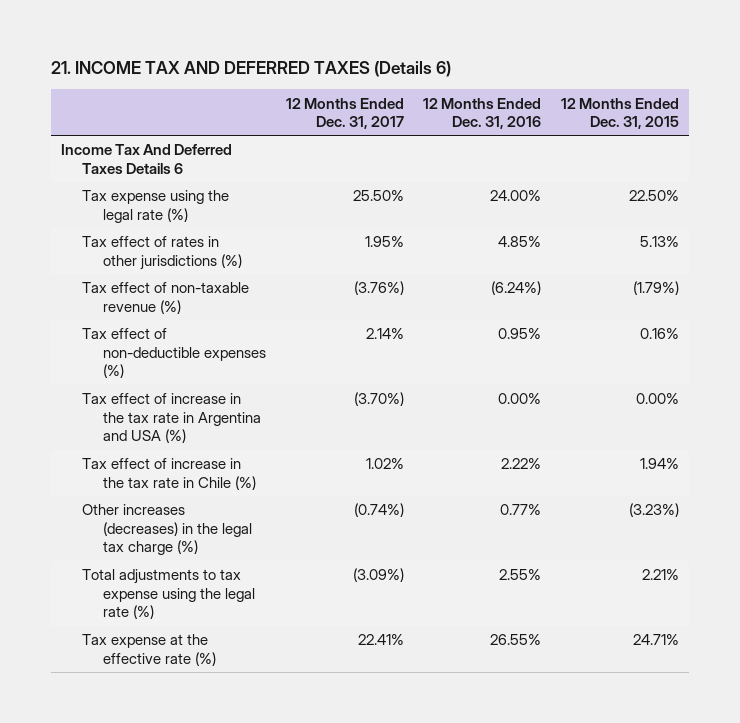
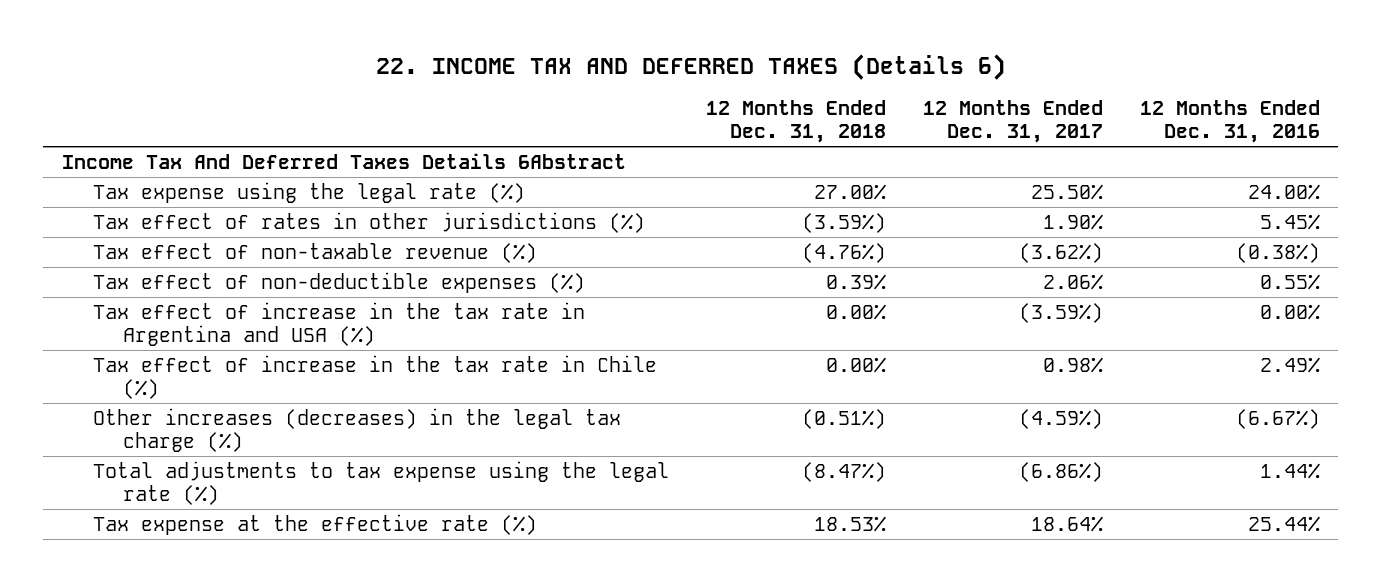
[51,61,452,78] 21. INCOME TAX AND DEFERRED TAXES (Details 6) -> [375,53,1006,80] 22. INCOME TAX AND DEFERRED TAXES (Details 6)
[561,97,680,130] 12 Months Ended Dec. 31, 2015 -> none
none -> [705,99,886,144] 12 Months Ended Dec. 31, 2018
[61,144,233,174] Income Tax And Deferred Taxes Details 6 -> [61,152,626,169] Income Tax And Deferred Taxes Details 6Abstract
[364,236,404,248] 1.95% -> [1042,213,1103,230] 1.90%
[498,236,542,248] 4.85% -> [1259,213,1320,230] 5.45%
[353,281,404,296] (3.76%) -> [1018,242,1103,263] (3.62%)
[491,281,542,296] (6.24%) -> [1235,242,1320,263] (0.38%)
[365,328,404,340] 2.14% -> [1042,273,1103,290] 2.06%
[498,328,542,340] 0.95% -> [1259,273,1320,290] 0.55%
[353,392,404,407] (3.70%) -> [1018,302,1103,323] (3.59%)
[365,458,404,470] 1.02% -> [1042,356,1103,373] 0.98%
[501,458,542,470] 2.22% -> [1259,356,1320,373] 2.49%
[353,503,404,518] (0.74%) -> [1018,408,1103,429] (4.59%)
[500,504,542,516] 0.77% -> [1235,408,1320,429] (6.67%)
[352,568,404,583] (3.09%) -> [1018,461,1103,482] (6.86%)
[499,569,542,581] 2.55% -> [1259,462,1320,479] 1.44%
[357,634,404,646] 22.41% -> [1030,515,1103,532] 18.64%
[490,634,542,646] 26.55% -> [1247,515,1320,532] 25.44%

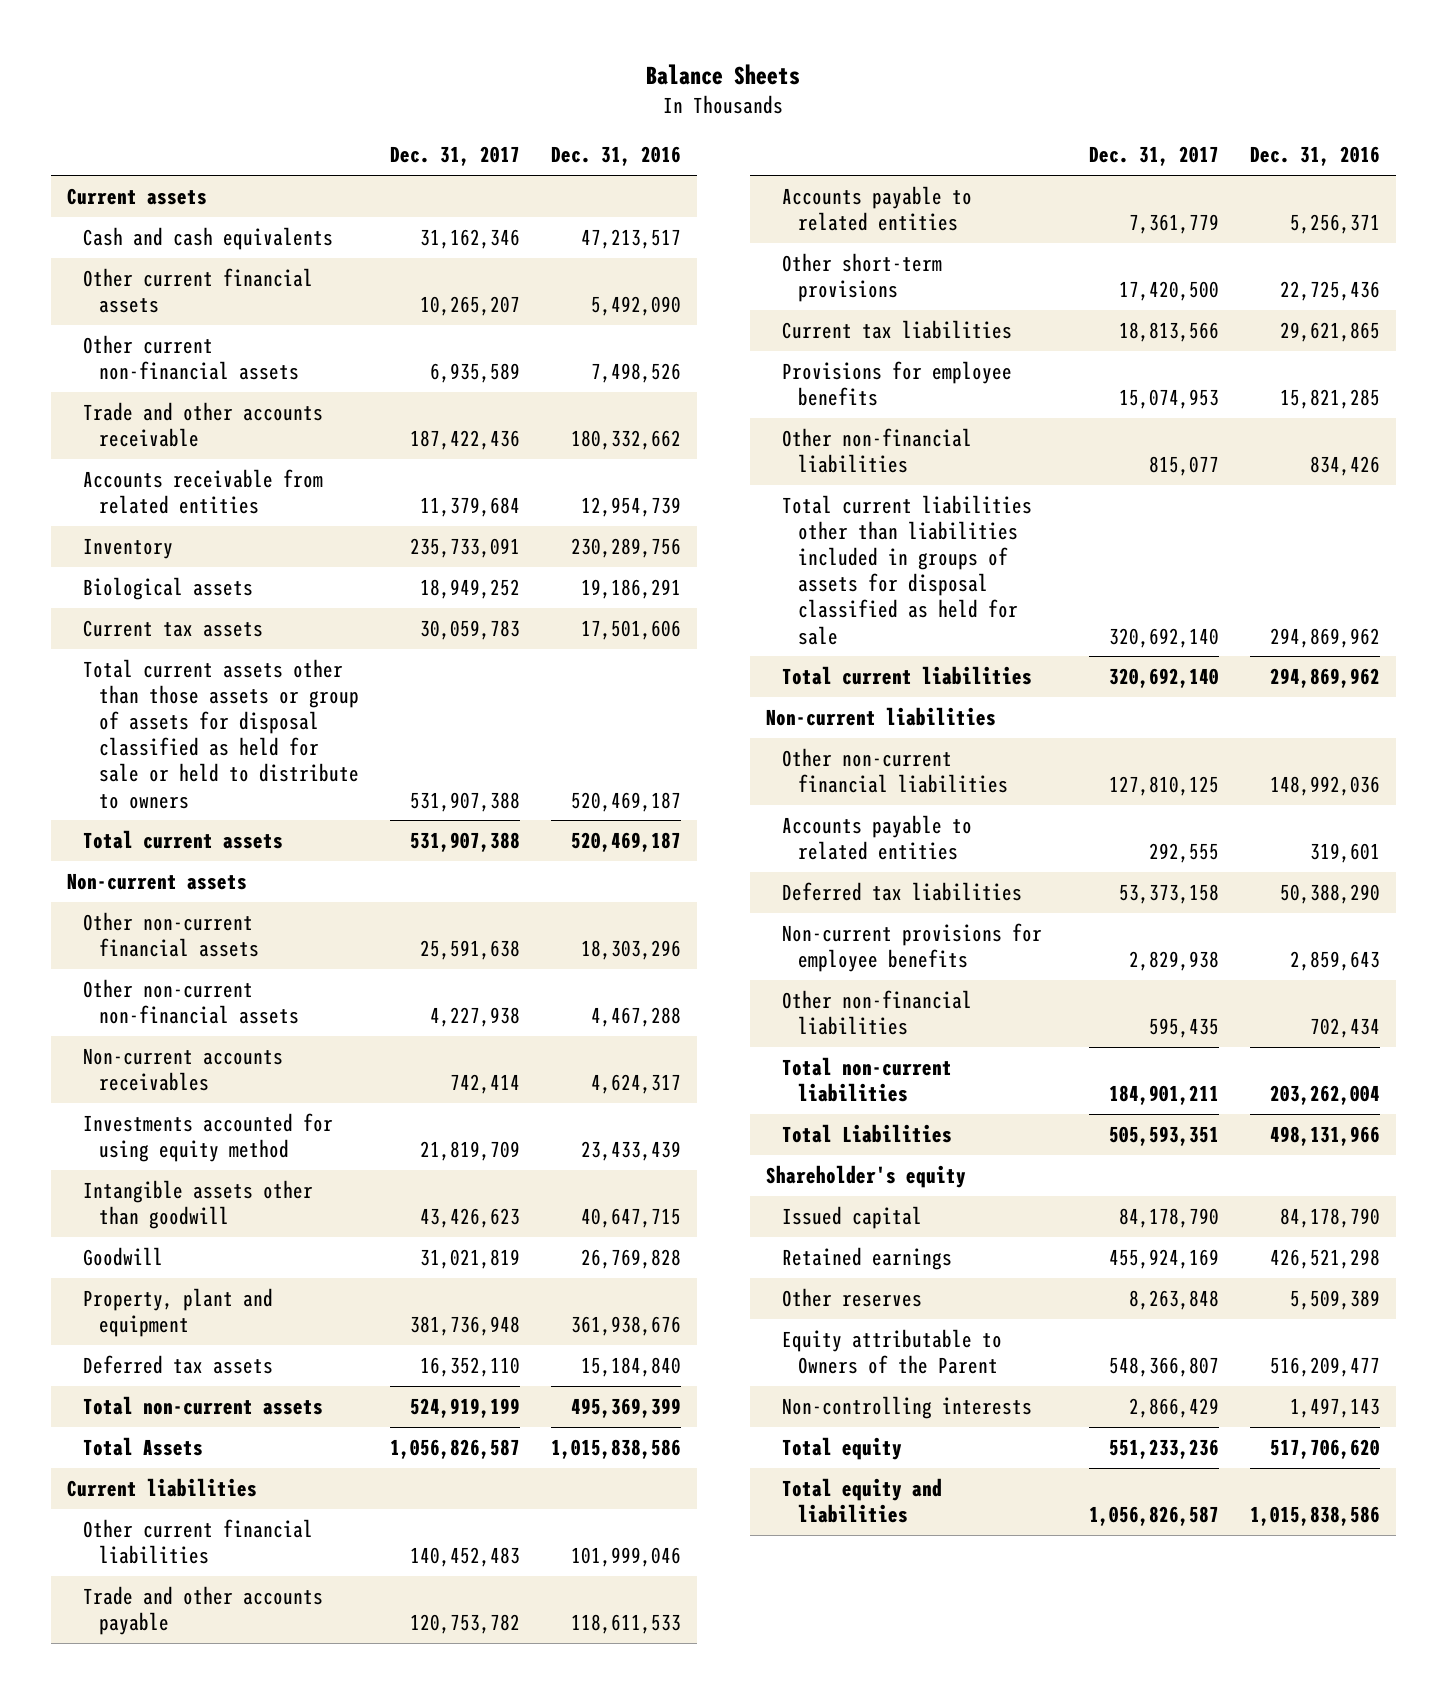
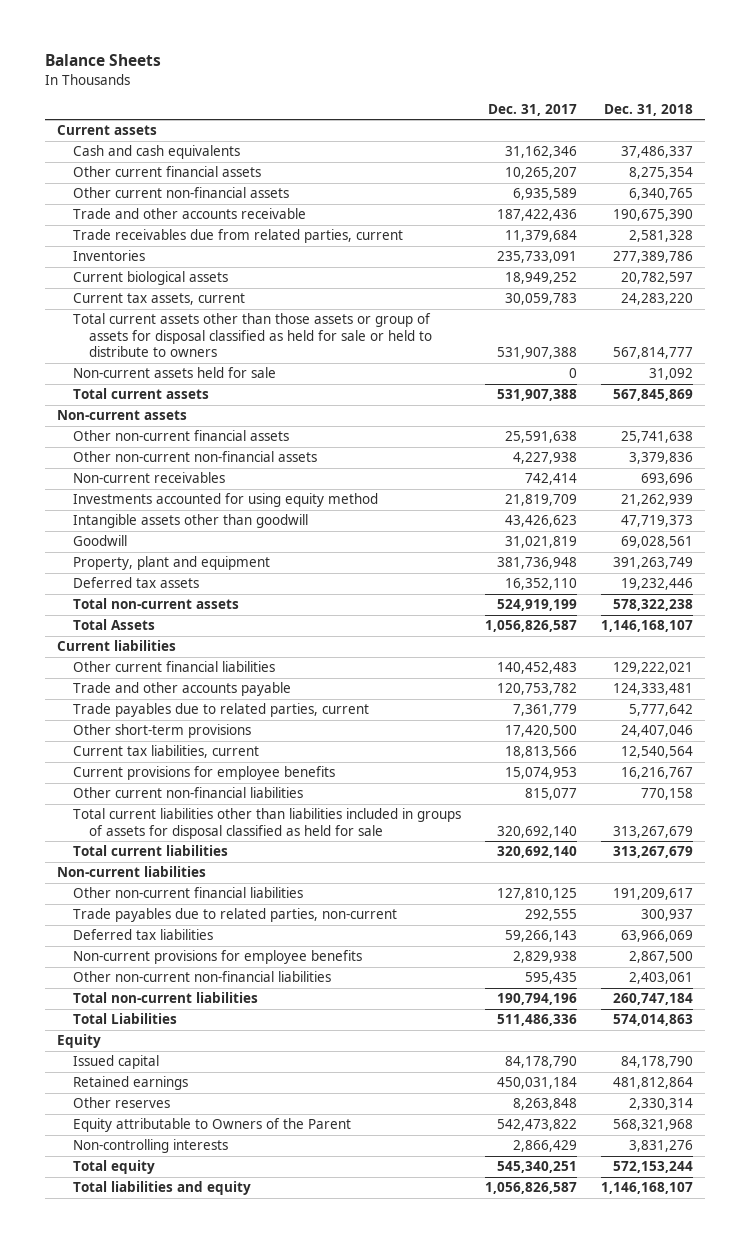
[551,146,682,167] Dec. 31, 2016 -> none
none -> [604,103,694,116] Dec. 31, 2018
[82,468,323,515] Accounts receivable from related entities -> [72,229,403,244] Trade receivables due from related parties, current
[82,537,173,559] Inventory -> [72,250,145,262] Inventories
[82,576,253,600] Biological assets -> [72,271,228,286] Current biological assets
[82,619,263,637] Current tax assets -> [72,293,245,306] Current tax assets, current
none -> [72,367,276,379] Non-current assets held for sale
[82,1047,283,1092] Non-current accounts receivables -> [72,472,225,484] Non-current receivables
[781,185,972,232] Accounts payable to related entities -> [72,703,369,718] Trade payables due to related parties, current
[781,319,1012,339] Current tax liabilities -> [72,745,259,759] Current tax liabilities, current
[781,360,1012,407] Provisions for employee benefits -> [72,766,335,781] Current provisions for employee benefits
[781,427,972,474] Other non-financial liabilities -> [72,787,303,799] Other current non-financial liabilities
[781,814,972,861] Accounts payable to related entities -> [72,908,397,923] Trade payables due to related parties, non-current
[1119,883,1220,904] 53,373,158 -> [505,930,578,943] 59,266,143
[781,989,972,1036] Other non-financial liabilities -> [72,971,331,983] Other non-current non-financial liabilities
[1109,1085,1220,1106] 184,901,211 -> [497,993,578,1006] 190,794,196
[1109,1125,1220,1146] 505,593,351 -> [497,1014,578,1027] 511,486,336
[765,1164,966,1188] Shareholder's equity -> [57,1034,102,1049] Equity
[1109,1248,1220,1269] 455,924,169 -> [497,1077,578,1090] 450,031,184
[1109,1357,1220,1378] 548,366,807 -> [497,1119,578,1132] 542,473,822
[1109,1438,1220,1459] 551,233,236 -> [497,1161,578,1174] 545,340,251
[781,1477,942,1524] Total equity and liabilities -> [72,1181,251,1196] Total liabilities and equity

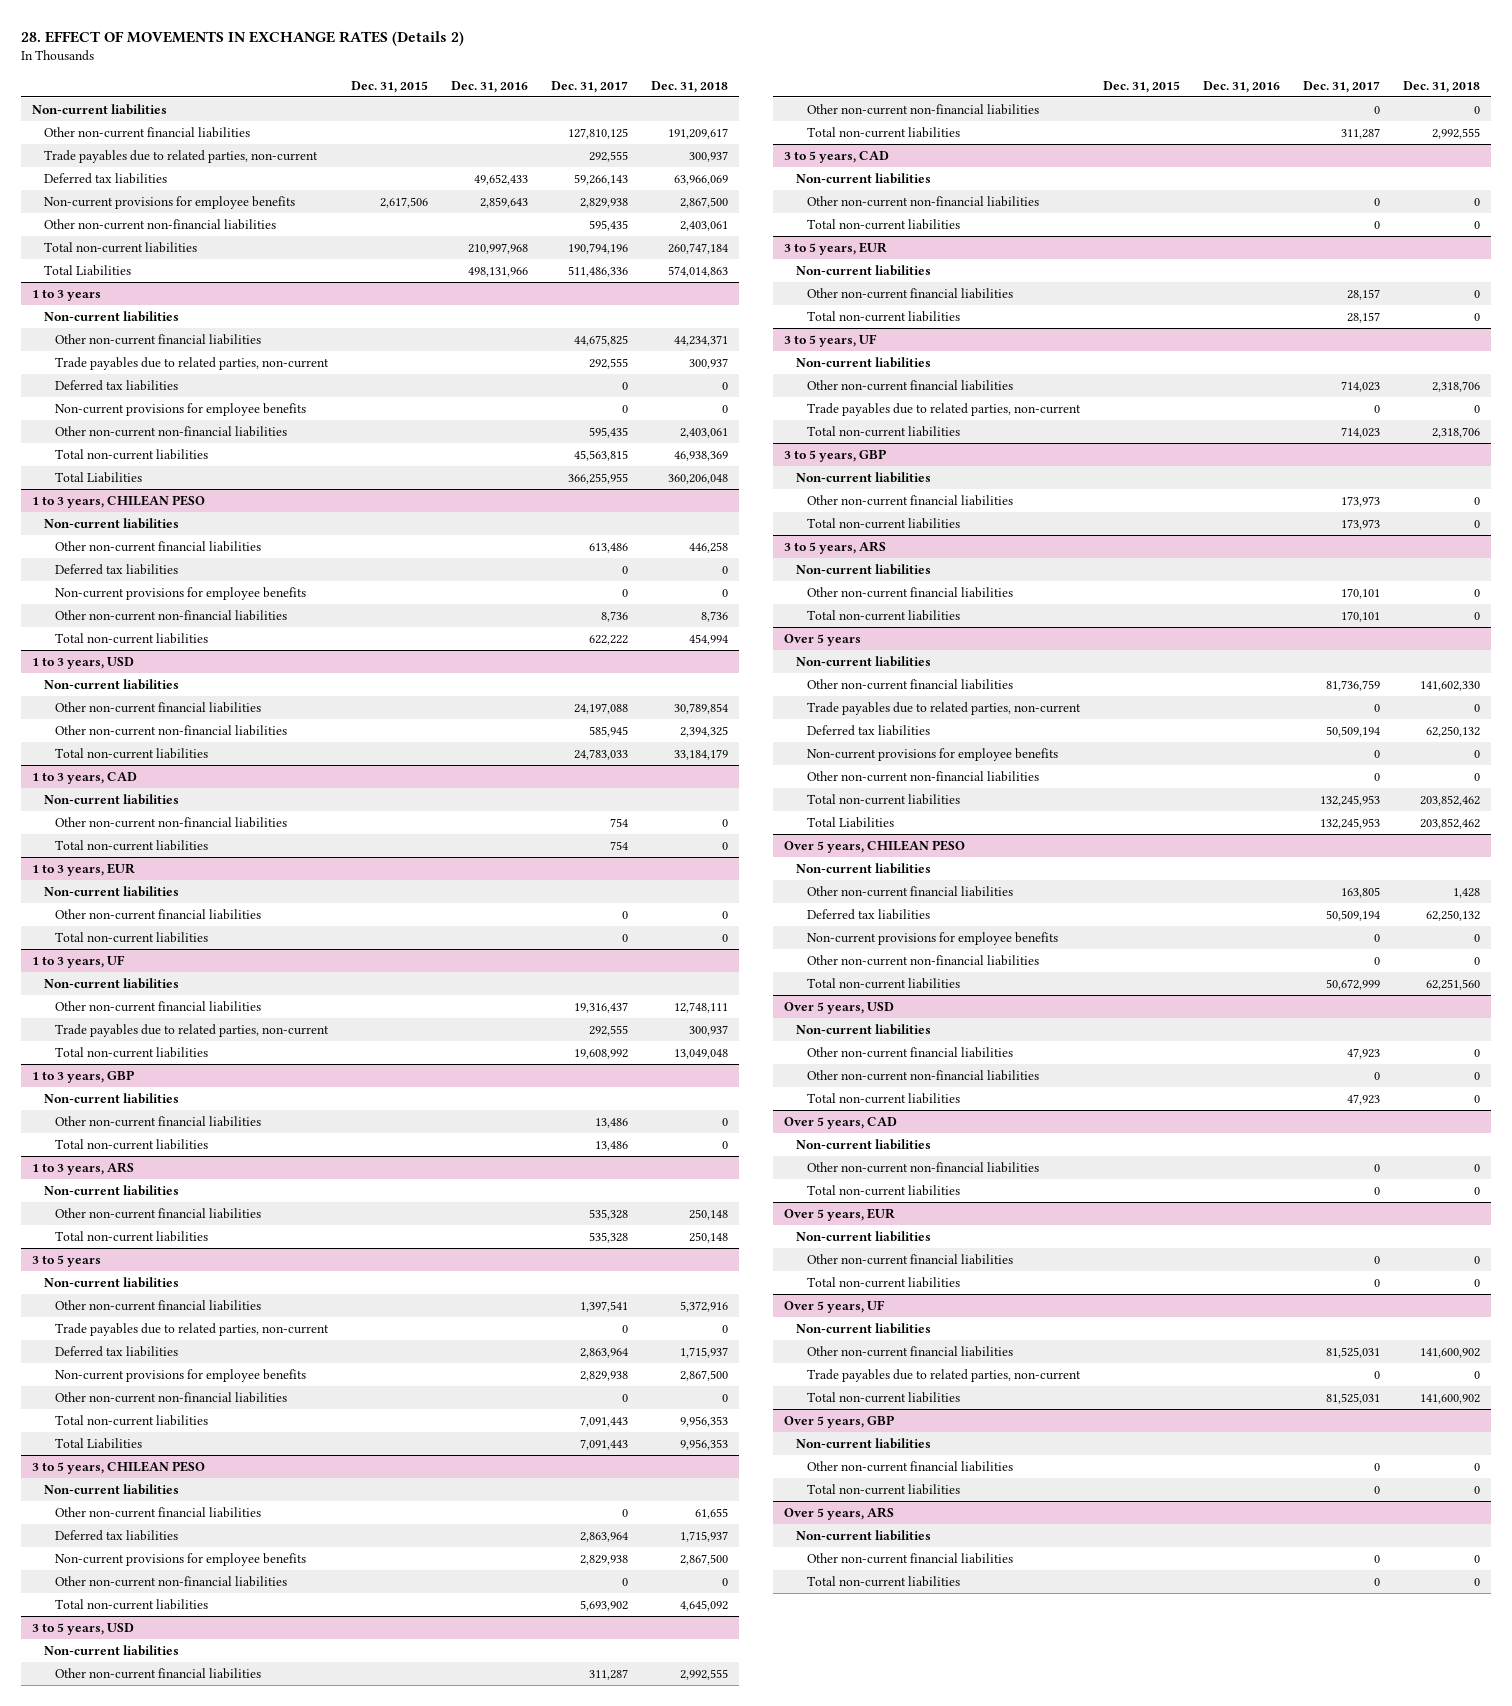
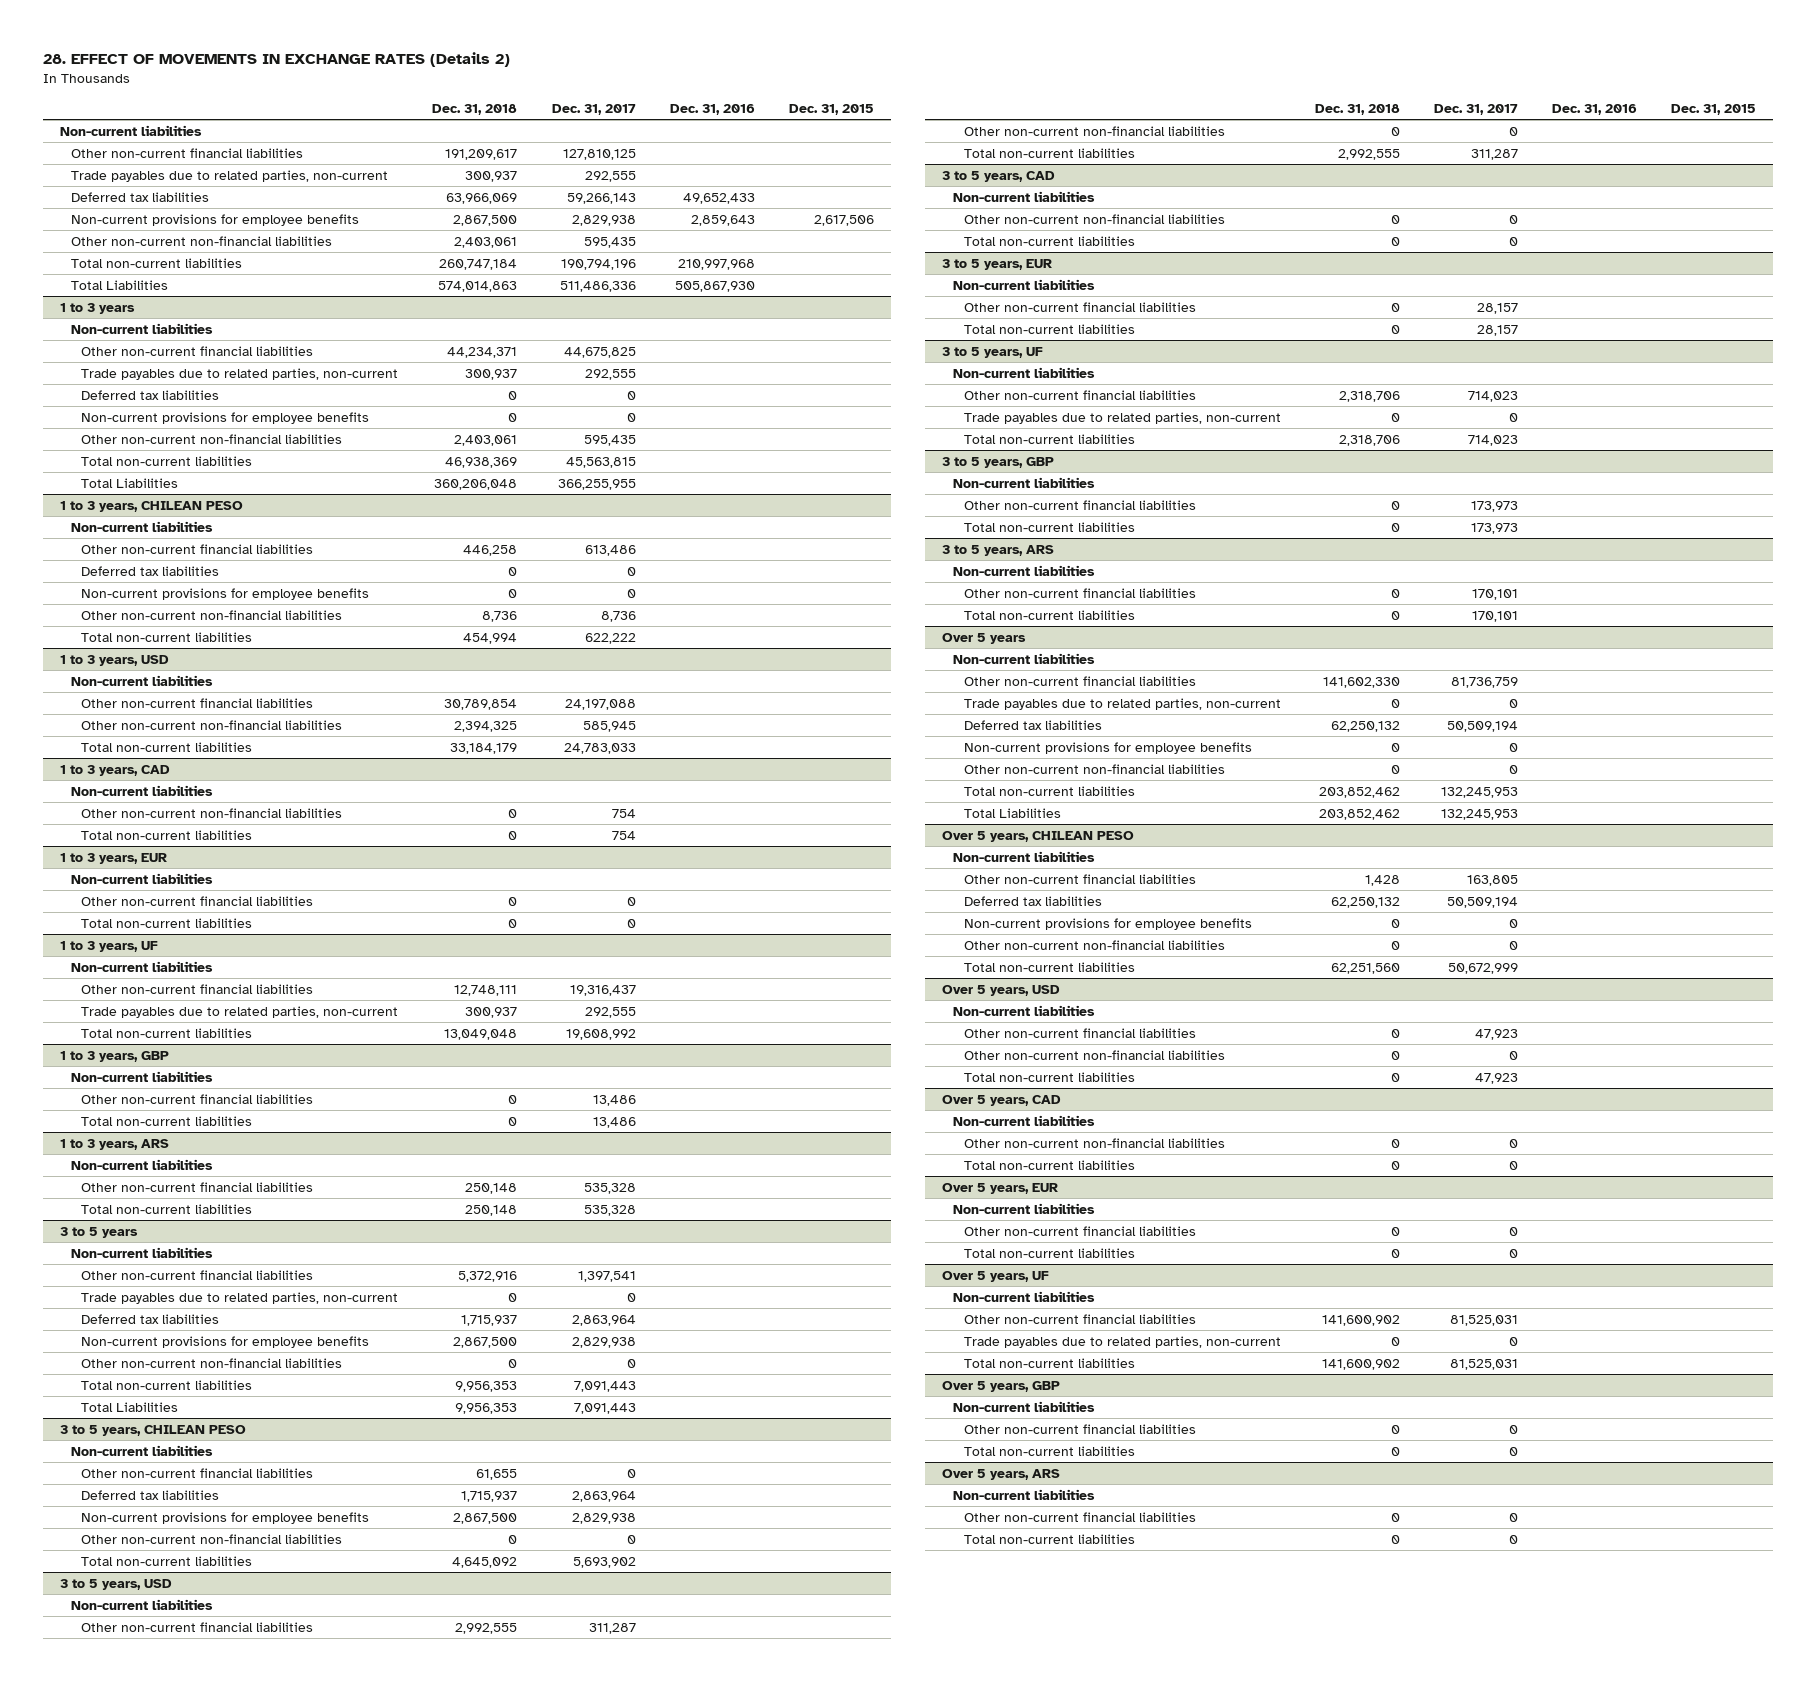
[468,267,529,278] 498,131,966 -> [674,280,755,292] 505,867,930

